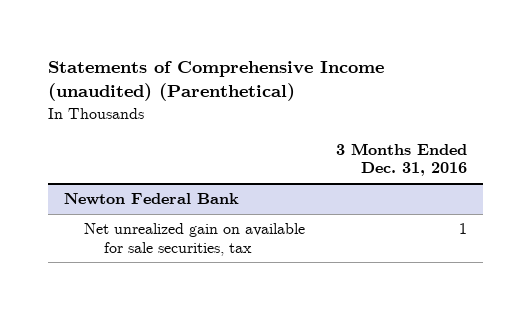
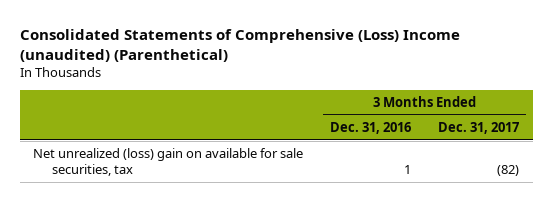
[48,60,385,102] Statements of Comprehensive Income (unaudited) (Parenthetical) -> [19,28,460,62] Consolidated Statements of Comprehensive (Loss) Income (unaudited) (Parenthetical)
none -> [438,121,520,134] Dec. 31, 2017
[64,193,240,206] Newton Federal Bank -> none
[83,223,305,256] Net unrealized gain on available for sale securities, tax -> [33,148,304,177] Net unrealized (loss) gain on available for sale securities, tax

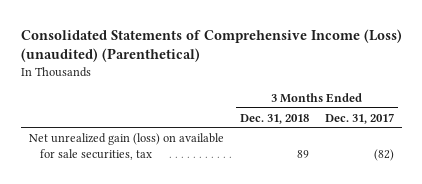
[19,28,460,62] Consolidated Statements of Comprehensive (Loss) Income (unaudited) (Parenthetical) -> [20,28,402,63] Consolidated Statements of Comprehensive Income (Loss) (unaudited) (Parenthetical)
[330,121,412,134] Dec. 31, 2016 -> none
none -> [239,113,309,124] Dec. 31, 2018
[33,148,304,177] Net unrealized (loss) gain on available for sale securities, tax -> [28,132,224,160] Net unrealized gain (loss) on available for sale securities, tax

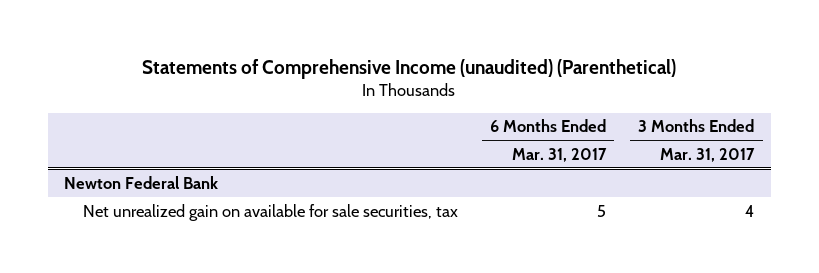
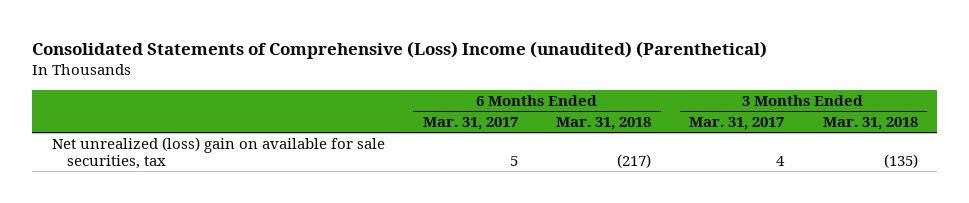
[142,58,677,79] Statements of Comprehensive Income (unaudited) (Parenthetical) -> [32,41,768,60] Consolidated Statements of Comprehensive (Loss) Income (unaudited) (Parenthetical)
none -> [556,117,652,131] Mar. 31, 2018
none -> [822,117,918,131] Mar. 31, 2018
[64,175,219,189] Newton Federal Bank -> none
[82,203,458,221] Net unrealized gain on available for sale securities, tax -> [51,136,385,170] Net unrealized (loss) gain on available for sale securities, tax

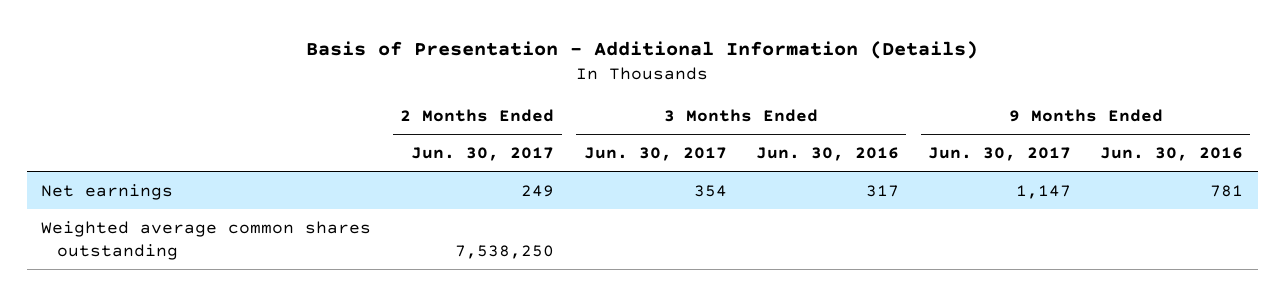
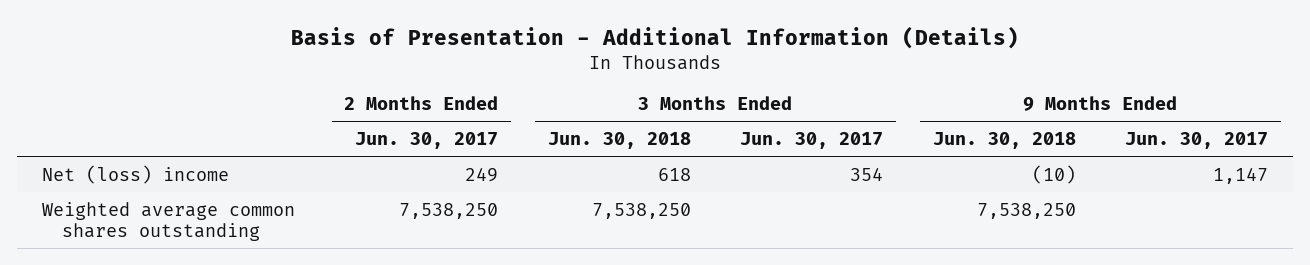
[755,147,899,162] Jun. 30, 2016 -> none
[1100,147,1244,162] Jun. 30, 2016 -> none
none -> [547,131,691,149] Jun. 30, 2018
none -> [932,131,1076,149] Jun. 30, 2018
[41,183,174,200] Net earnings -> [41,164,229,184] Net (loss) income

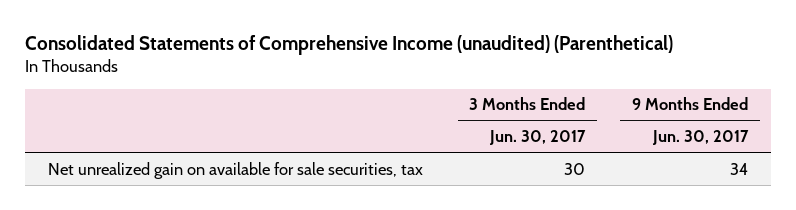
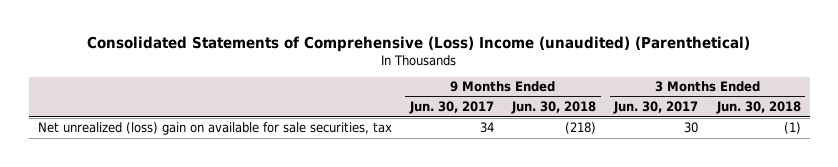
[24,35,673,56] Consolidated Statements of Comprehensive Income (unaudited) (Parenthetical) -> [87,35,751,52] Consolidated Statements of Comprehensive (Loss) Income (unaudited) (Parenthetical)
none -> [511,101,597,115] Jun. 30, 2018
none -> [715,101,801,115] Jun. 30, 2018
[47,161,423,179] Net unrealized gain on available for sale securities, tax -> [37,122,392,136] Net unrealized (loss) gain on available for sale securities, tax

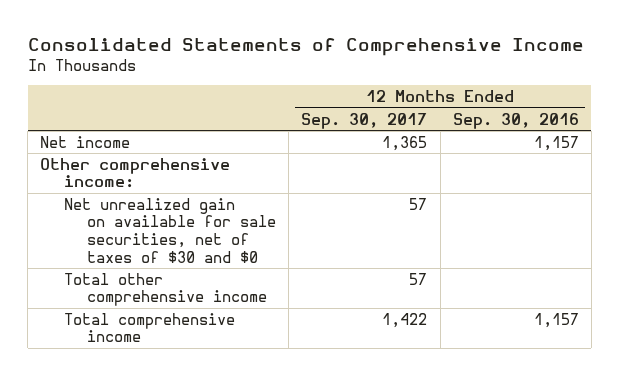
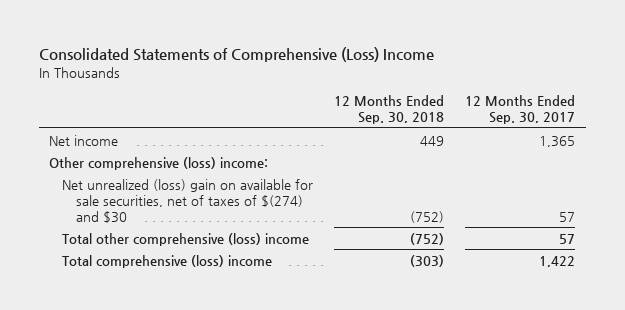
[27,37,584,56] Consolidated Statements of Comprehensive Income -> [38,47,434,63] Consolidated Statements of Comprehensive (Loss) Income
[452,112,579,129] Sep. 30, 2016 -> none
none -> [334,95,445,125] 12 Months Ended Sep. 30, 2018
[40,157,231,189] Other comprehensive income: -> [49,156,269,170] Other comprehensive (loss) income:
[63,197,277,263] Net unrealized gain on available for sale securities, net of taxes of $30 and $0 -> [62,178,314,223] Net unrealized (loss) gain on available for sale securities, net of taxes of $(274) and $30
[63,272,268,307] Total other comprehensive income -> [62,232,310,246] Total other comprehensive (loss) income
[63,312,235,343] Total comprehensive income -> [62,254,273,268] Total comprehensive (loss) income

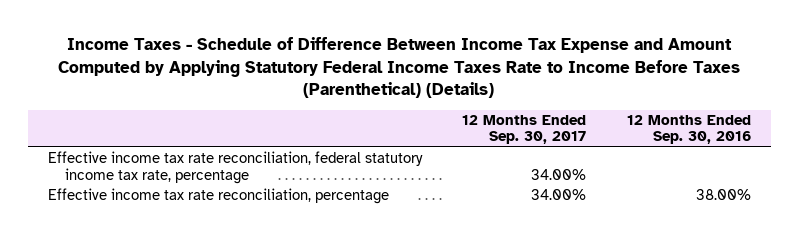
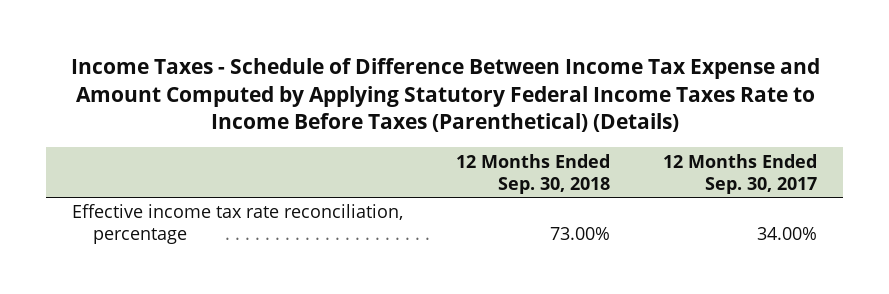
[626,114,751,145] 12 Months Ended Sep. 30, 2016 -> none
none -> [456,153,611,194] 12 Months Ended Sep. 30, 2018
[48,151,424,184] Effective income tax rate reconciliation, federal statutory income tax rate, percentage -> none

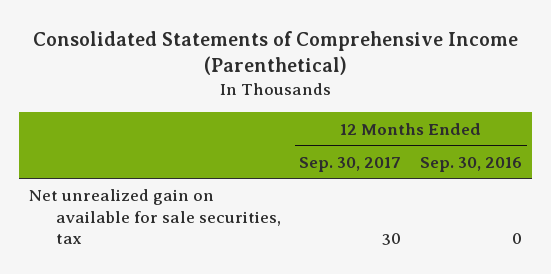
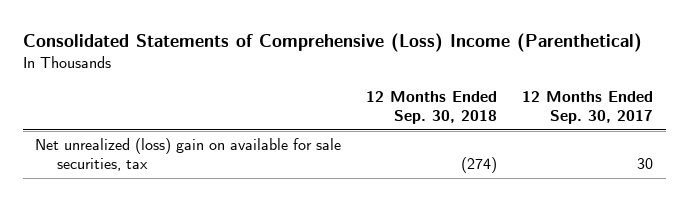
[32,30,518,76] Consolidated Statements of Comprehensive Income (Parenthetical) -> [22,32,642,52] Consolidated Statements of Comprehensive (Loss) Income (Parenthetical)
[420,156,523,172] Sep. 30, 2016 -> none
none -> [366,91,498,125] 12 Months Ended Sep. 30, 2018
[28,189,281,245] Net unrealized gain on available for sale securities, tax -> [35,138,342,172] Net unrealized (loss) gain on available for sale securities, tax

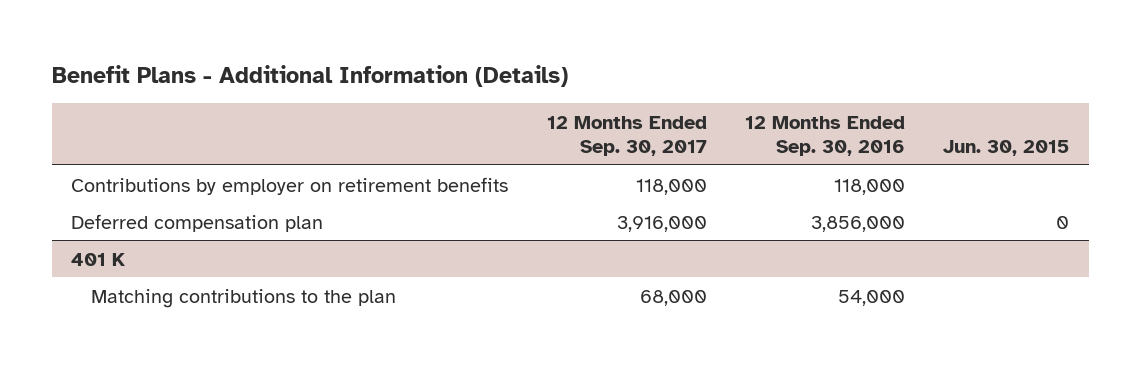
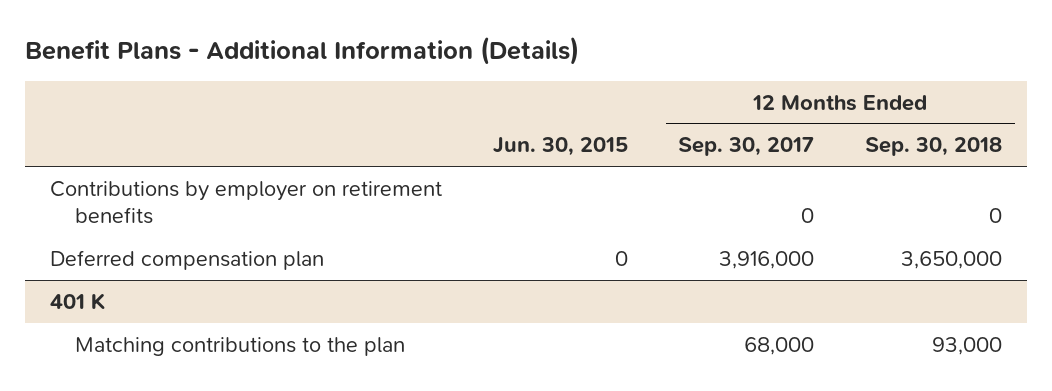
[745,115,906,156] 12 Months Ended Sep. 30, 2016 -> none
none -> [864,137,1002,157] Sep. 30, 2018
[635,178,707,195] 118,000 -> [801,208,815,224] 0

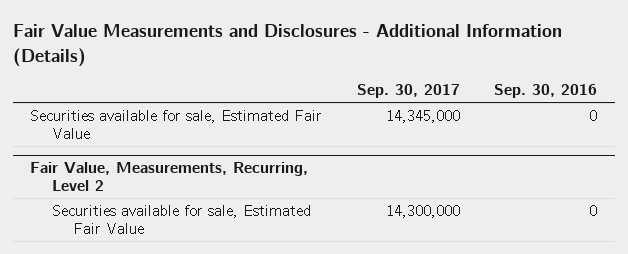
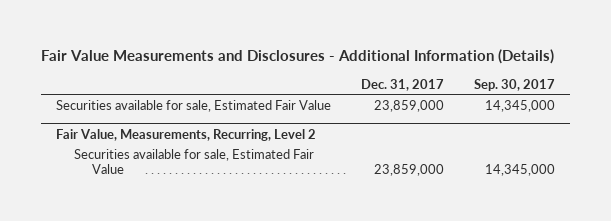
[494,84,598,99] Sep. 30, 2016 -> none
none -> [361,78,445,91] Dec. 31, 2017
[385,204,460,218] 14,300,000 -> [484,164,555,177] 14,345,000

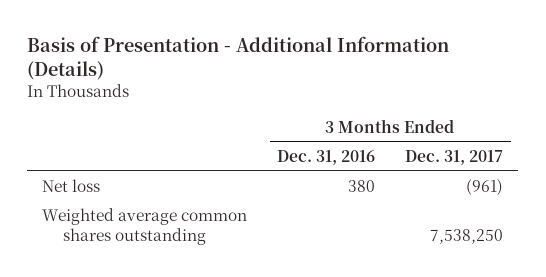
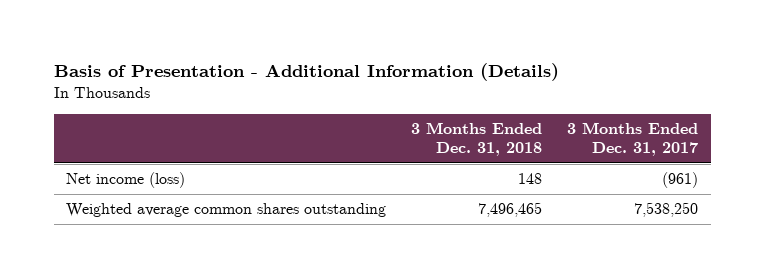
[277,149,376,165] Dec. 31, 2016 -> none
none -> [411,121,543,157] 3 Months Ended Dec. 31, 2018
[42,179,101,193] Net loss -> [66,172,186,189] Net income (loss)

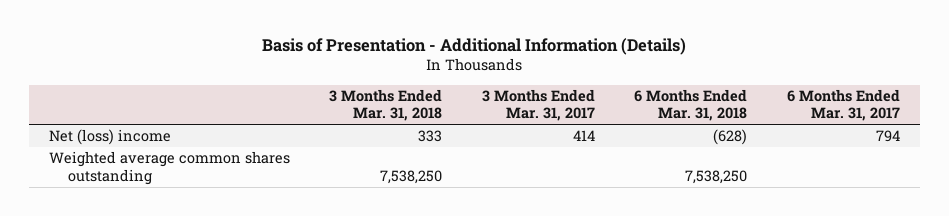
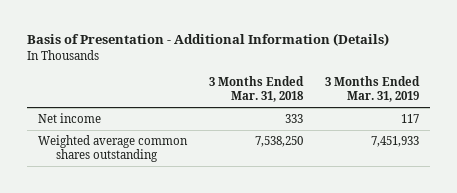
[481,88,595,122] 3 Months Ended Mar. 31, 2017 -> none
[634,88,748,122] 6 Months Ended Mar. 31, 2018 -> none
[786,88,900,122] 6 Months Ended Mar. 31, 2017 -> none
none -> [324,76,420,103] 3 Months Ended Mar. 31, 2019
[48,129,171,146] Net (loss) income -> [37,113,101,124] Net income

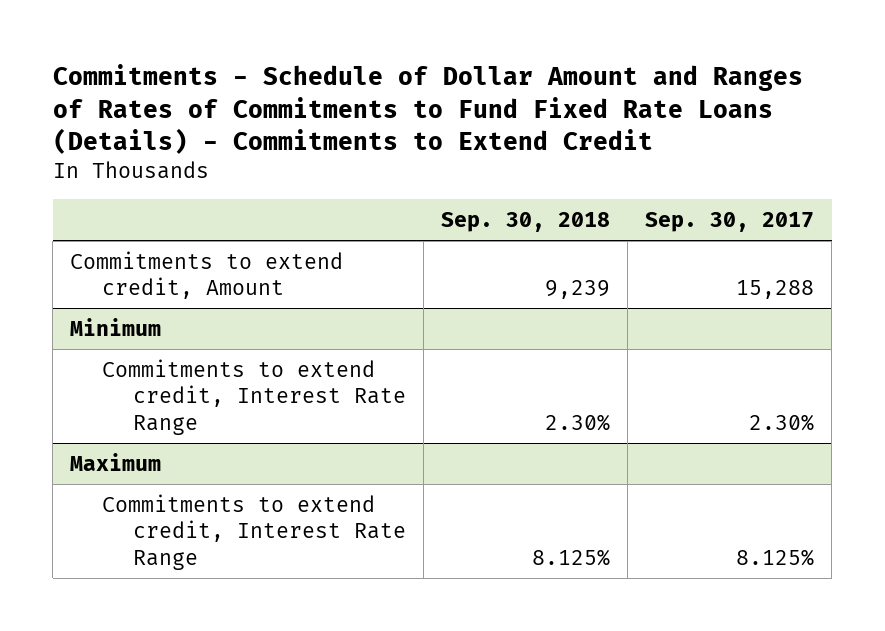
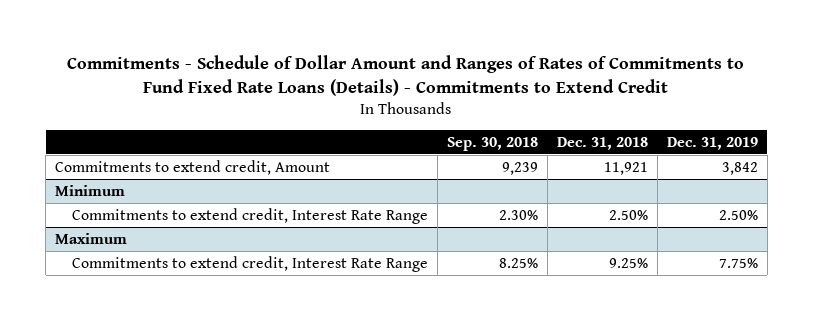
[645,212,815,233] Sep. 30, 2017 -> none
none -> [556,136,648,150] Dec. 31, 2018
none -> [666,136,758,150] Dec. 31, 2019
[532,548,611,566] 8.125% -> [498,257,538,268] 8.25%

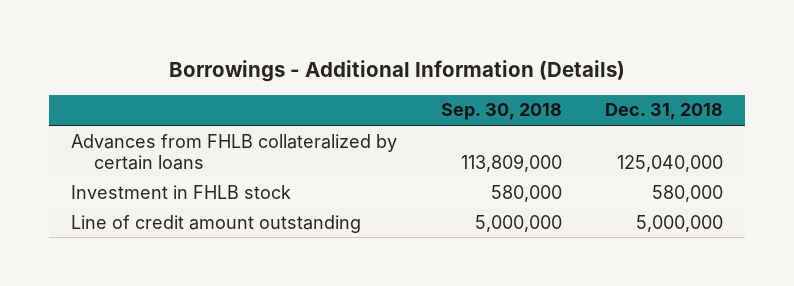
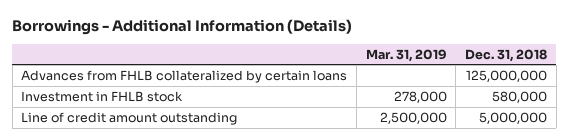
[440,103,562,121] Sep. 30, 2018 -> none
none -> [365,48,447,62] Mar. 31, 2019
[617,154,724,172] 125,040,000 -> [466,69,548,82] 125,000,000

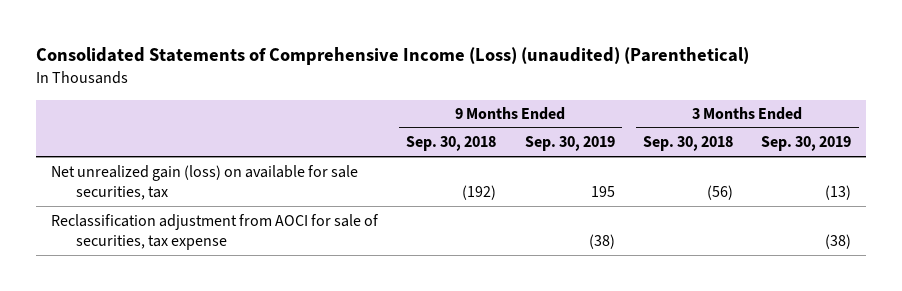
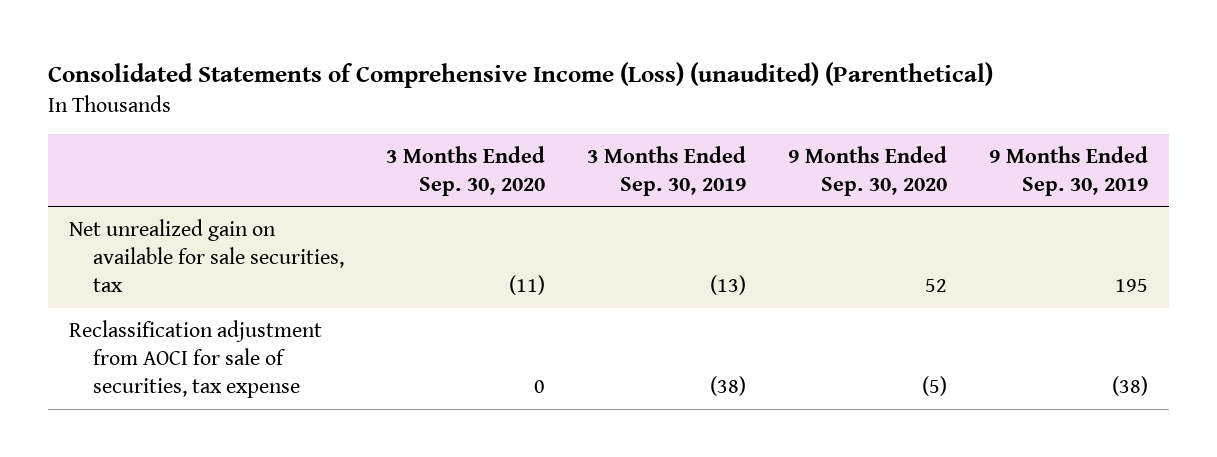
[406,136,497,152] Sep. 30, 2018 -> none
[643,136,734,152] Sep. 30, 2018 -> none
none -> [386,145,546,196] 3 Months Ended Sep. 30, 2020
none -> [788,145,948,196] 9 Months Ended Sep. 30, 2020
[50,164,358,200] Net unrealized gain (loss) on available for sale securities, tax -> [69,219,345,293] Net unrealized gain on available for sale securities, tax

